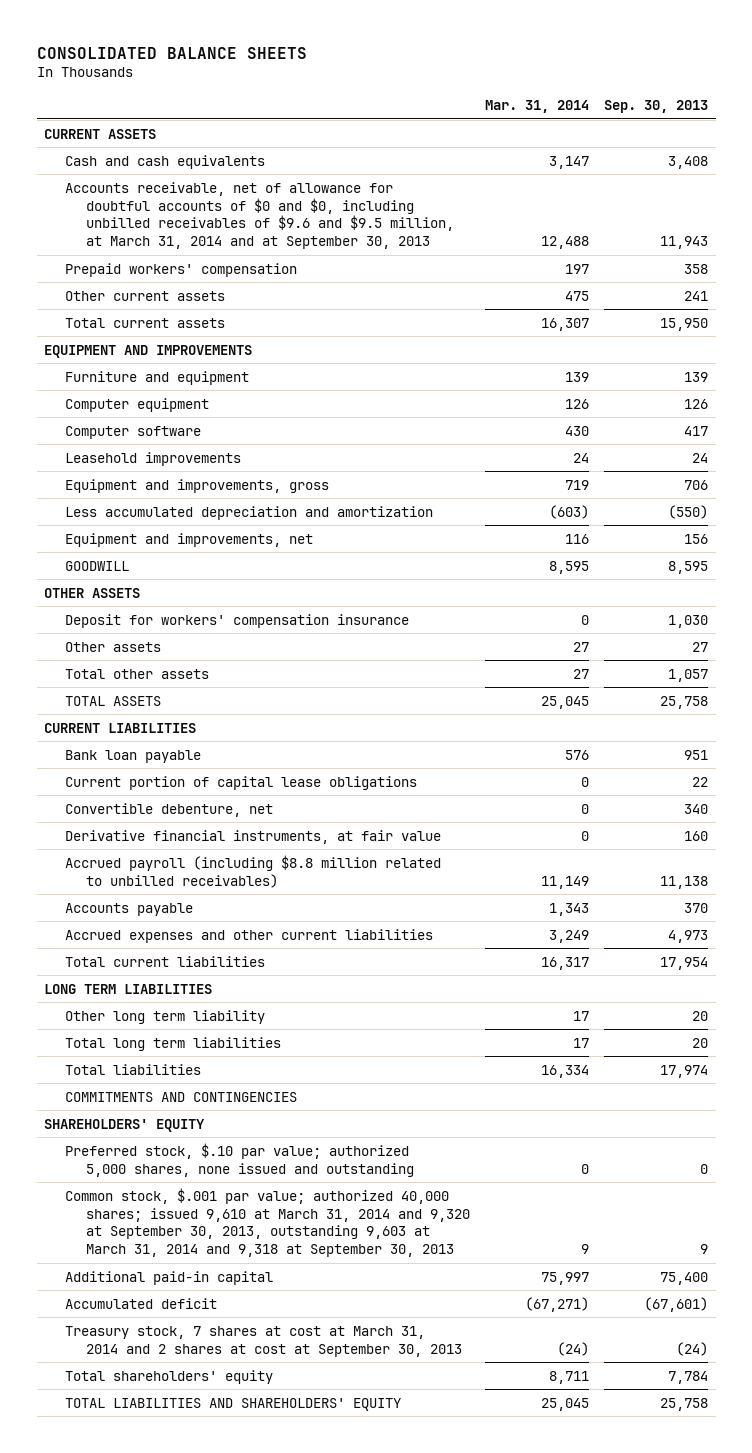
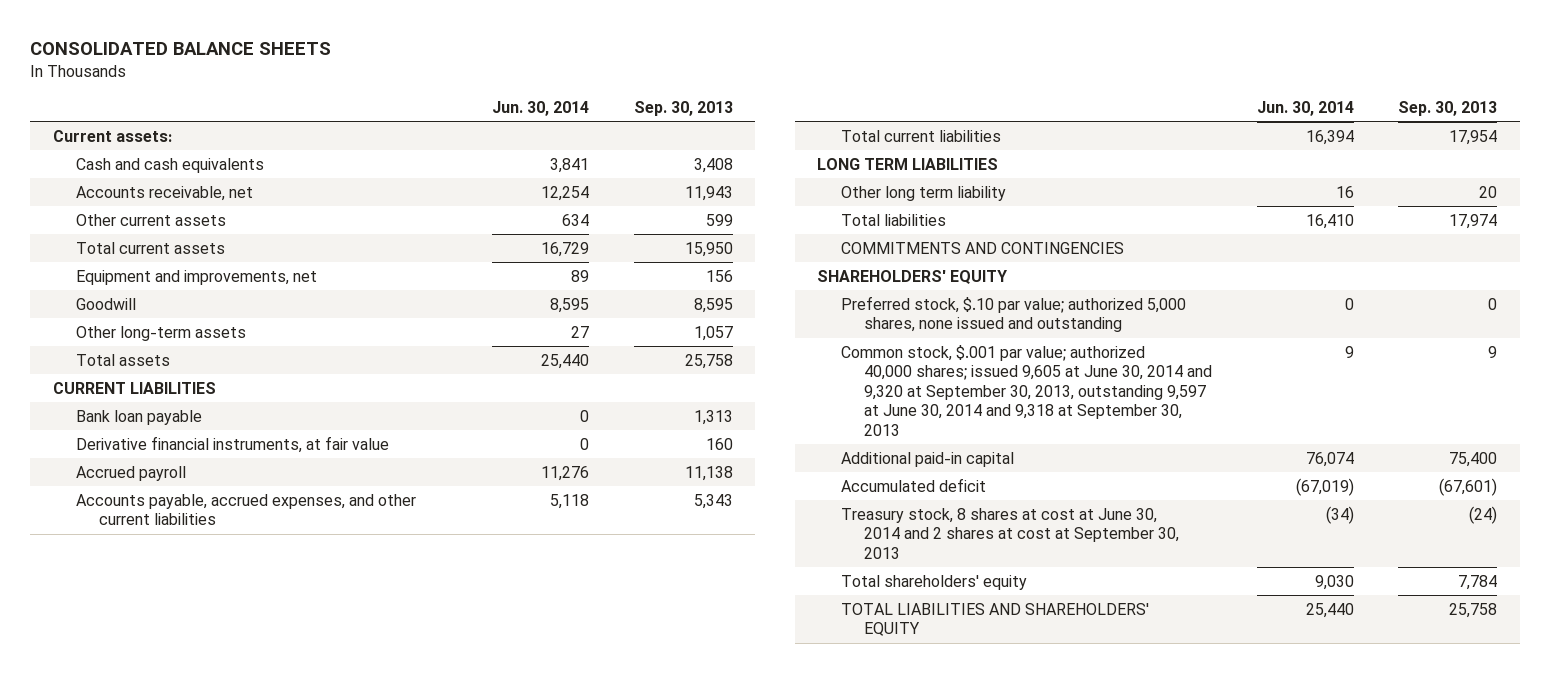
[485,99,590,113] Mar. 31, 2014 -> none
none -> [491,100,589,116] Jun. 30, 2014
[44,128,157,139] CURRENT ASSETS -> [52,129,172,142] Current assets:
[65,262,298,277] Prepaid workers' compensation -> none
[65,181,455,250] Accounts receivable, net of allowance for doubtful accounts of $0 and $0, including unbilled receivables of $9.6 and $9.5 million, at March 31, 2014 and at September 30, 2013 -> [75,185,253,201] Accounts receivable, net
[684,290,709,301] 241 -> [705,213,733,226] 599
[44,344,253,358] EQUIPMENT AND IMPROVEMENTS -> none
[65,370,250,385] Furniture and equipment -> none
[65,397,210,412] Computer equipment -> none
[65,425,202,439] Computer software -> none
[65,451,242,466] Leasehold improvements -> none
[65,478,330,493] Equipment and improvements, gross -> none
[65,505,434,520] Less accumulated depreciation and amortization -> none
[44,587,141,598] OTHER ASSETS -> none
[65,613,410,628] Deposit for workers' compensation insurance -> none
[65,641,162,652] Other assets -> none
[65,560,130,571] GOODWILL -> [75,297,136,310] Goodwill
[65,668,210,679] Total other assets -> [75,325,246,341] Other long-term assets
[65,695,162,706] TOTAL ASSETS -> [75,353,170,366] Total assets
[65,775,418,790] Current portion of capital lease obligations -> none
[65,802,274,817] Convertible debenture, net -> none
[684,749,709,760] 951 -> [693,409,733,425] 1,313
[65,902,194,916] Accounts payable -> none
[65,854,442,888] Accrued payroll (including $8.8 million related to unbilled receivables) -> [75,465,186,481] Accrued payroll
[65,928,434,943] Accrued expenses and other current liabilities -> [75,493,416,526] Accounts payable, accrued expenses, and other current liabilities
[668,929,709,943] 4,973 -> [693,493,733,509] 5,343
[65,1036,282,1051] Total long term liabilities -> none
[65,1187,471,1258] Common stock, $.001 par value; authorized 40,000 shares; issued 9,610 at March 31, 2014 and 9,320 at September 30, 2013, outstanding 9,603 at March 31, 2014 and 9,318 at September 30, 2013 -> [840,344,1212,436] Common stock, $.001 par value; authorized 40,000 shares; issued 9,605 at June 30, 2014 and 9,320 at September 30, 2013, outstanding 9,597 at June 30, 2014 and 9,318 at September 30, 2013
[65,1325,463,1357] Treasury stock, 7 shares at cost at March 31, 2014 and 2 shares at cost at September 30, 2013 -> [840,507,1179,559] Treasury stock, 8 shares at cost at June 30, 2014 and 2 shares at cost at September 30, 2013

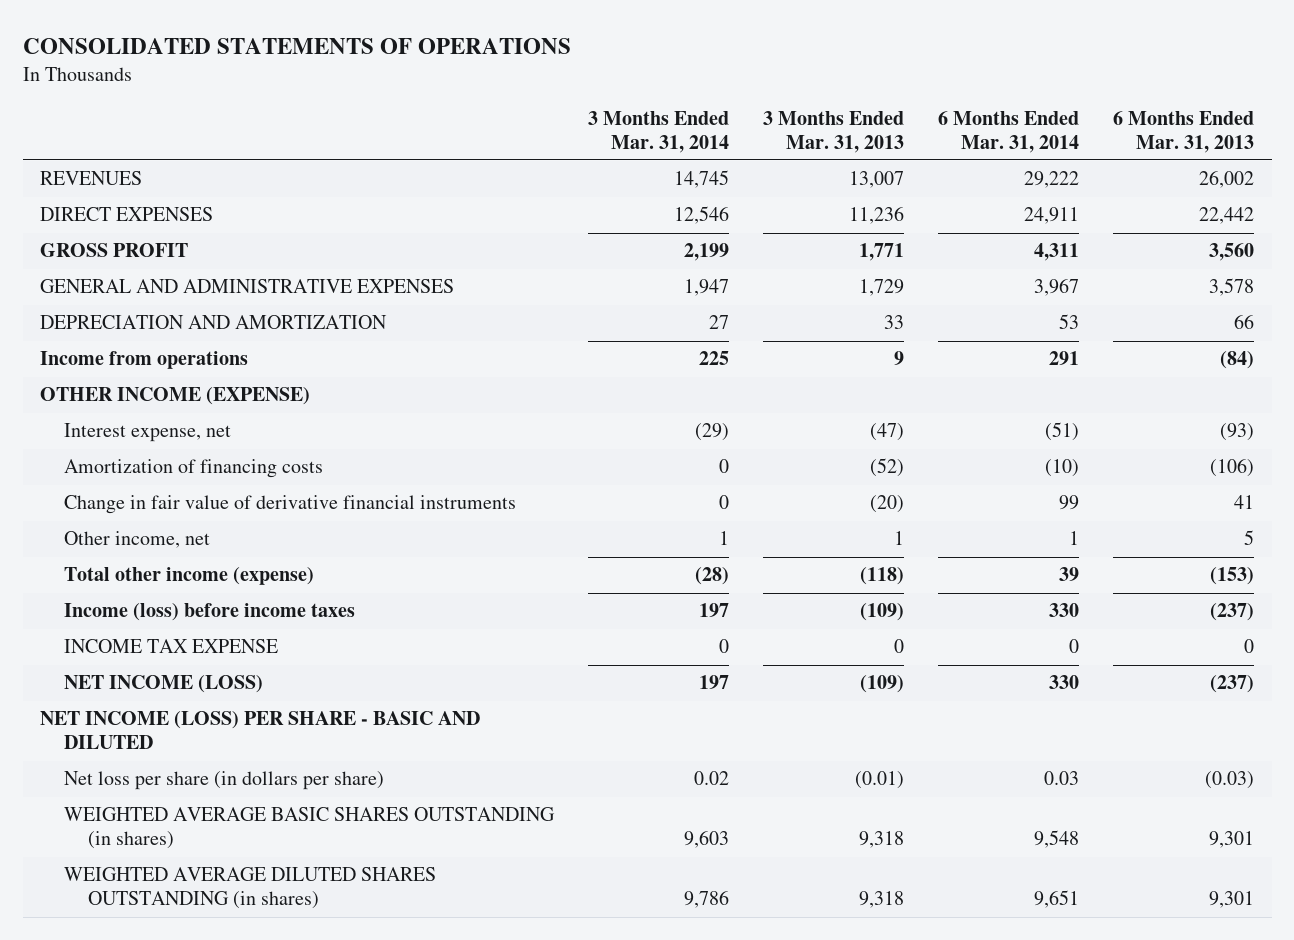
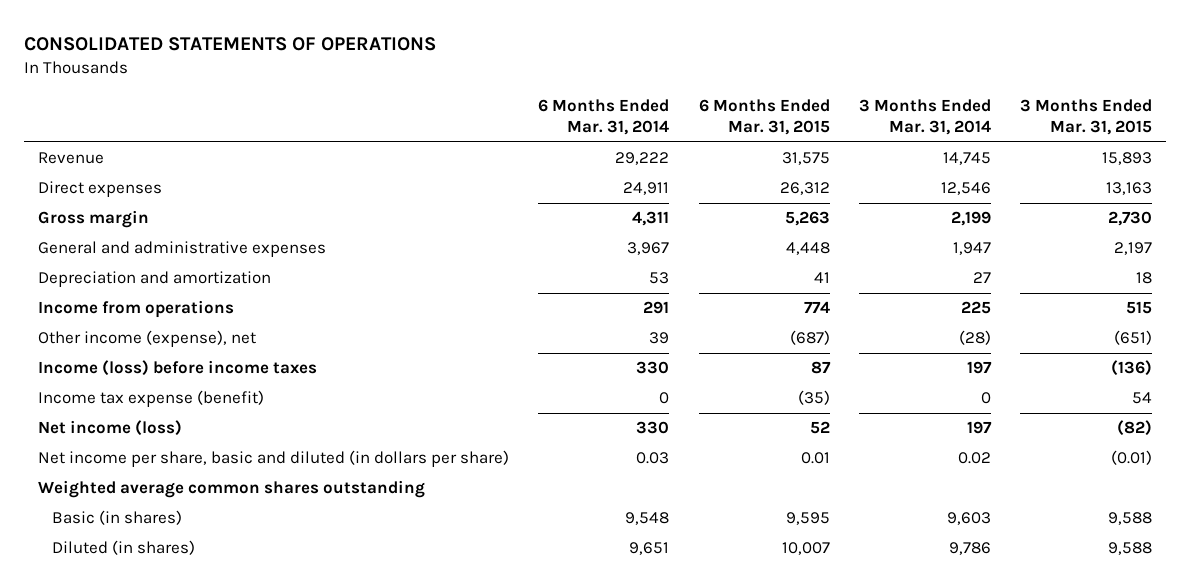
[763,110,905,153] 3 Months Ended Mar. 31, 2013 -> none
[1113,110,1255,153] 6 Months Ended Mar. 31, 2013 -> none
none -> [698,98,830,136] 6 Months Ended Mar. 31, 2015
none -> [1019,98,1152,136] 3 Months Ended Mar. 31, 2015
[39,171,142,186] REVENUES -> [38,152,105,165] Revenue
[39,207,213,222] DIRECT EXPENSES -> [38,181,163,198] Direct expenses
[39,243,188,258] GROSS PROFIT -> [38,210,150,229] Gross margin
[39,279,454,294] GENERAL AND ADMINISTRATIVE EXPENSES -> [38,241,327,258] General and administrative expenses
[39,315,387,330] DEPRECIATION AND AMORTIZATION -> [38,271,272,288] Depreciation and amortization
[39,387,310,406] OTHER INCOME (EXPENSE) -> none
[63,423,231,443] Interest expense, net -> none
[63,459,323,479] Amortization of financing costs -> none
[63,495,516,515] Change in fair value of derivative financial instruments -> none
[63,531,210,549] Other income, net -> none
[63,567,314,586] Total other income (expense) -> [38,330,257,348] Other income (expense), net
[39,711,480,750] NET INCOME (LOSS) PER SHARE - BASIC AND DILUTED -> none
[63,639,278,654] INCOME TAX EXPENSE -> [38,390,265,408] Income tax expense (benefit)
[63,675,263,694] NET INCOME (LOSS) -> [38,420,183,437] Net income (loss)
[63,771,384,791] Net loss per share (in dollars per share) -> [38,450,510,468] Net income per share, basic and diluted (in dollars per share)
none -> [38,480,426,499] Weighted average common shares outstanding
[63,807,555,850] WEIGHTED AVERAGE BASIC SHARES OUTSTANDING (in shares) -> [51,510,182,526] Basic (in shares)
[63,867,436,910] WEIGHTED AVERAGE DILUTED SHARES OUTSTANDING (in shares) -> [51,540,195,556] Diluted (in shares)

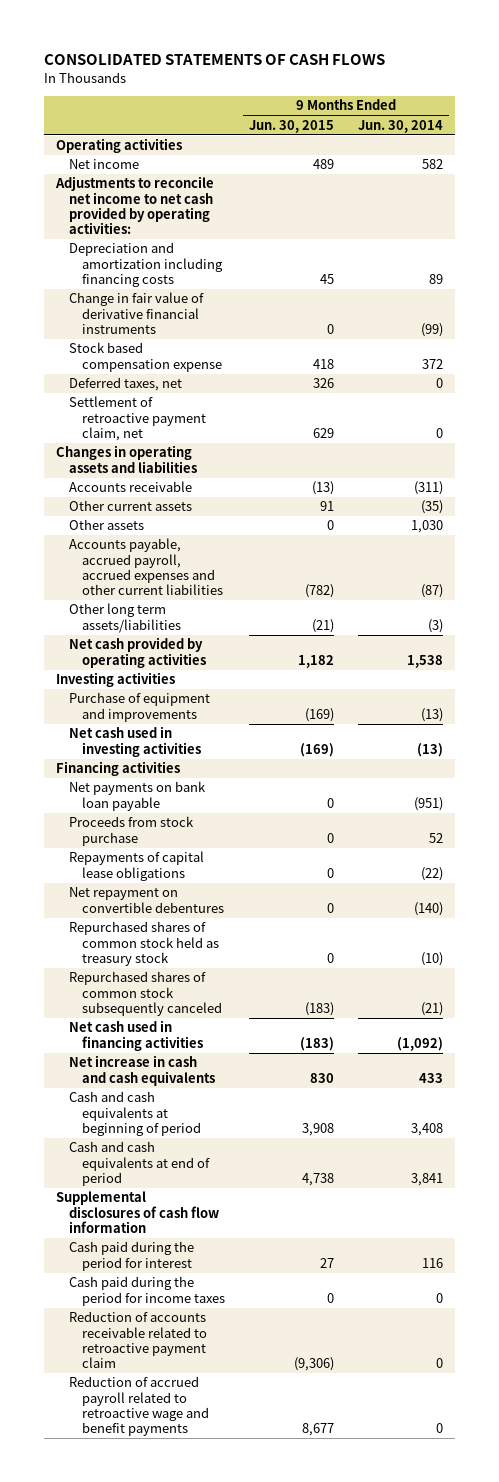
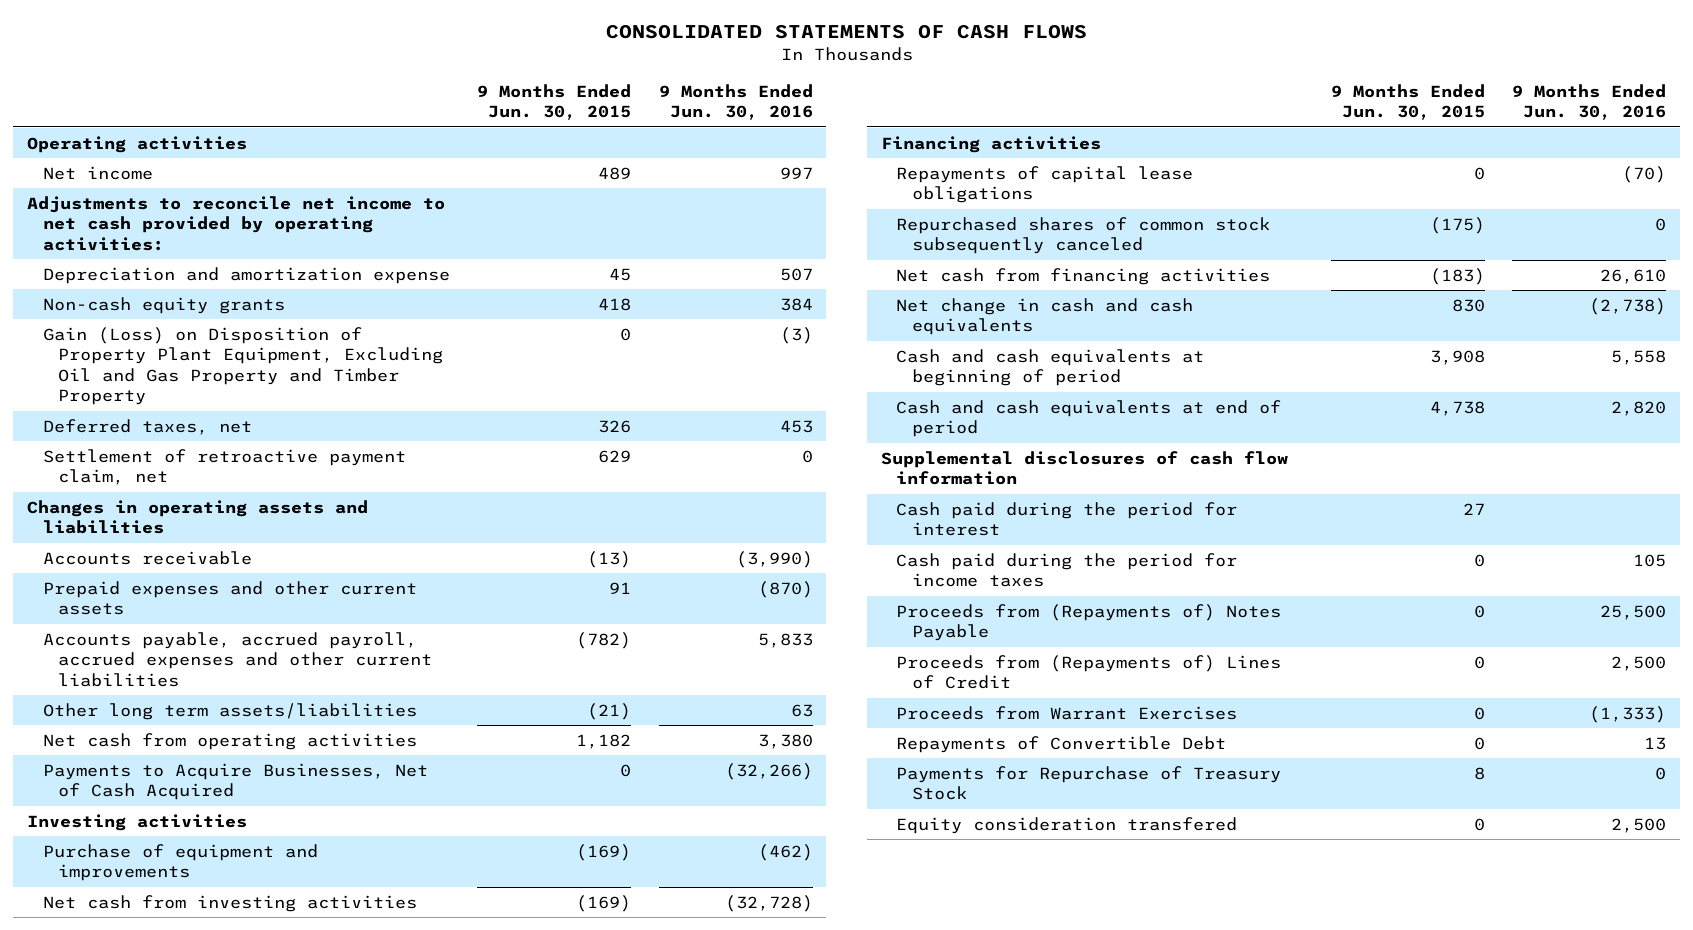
[357,119,443,133] Jun. 30, 2014 -> none
none -> [658,83,813,121] 9 Months Ended Jun. 30, 2016
[69,292,205,334] Change in fair value of derivative financial instruments -> none
[69,242,224,287] Depreciation and amortization including financing costs -> [42,266,450,284] Depreciation and amortization expense
[69,342,223,372] Stock based compensation expense -> [42,296,285,314] Non-cash equity grants
none -> [42,326,444,406] Gain (Loss) on Disposition of Property Plant Equipment, Excluding Oil and Gas Property and Timber Property
[69,519,145,531] Other assets -> none
[69,500,193,512] Other current assets -> [42,580,417,616] Prepaid expenses and other current assets
[69,637,207,668] Net cash provided by operating activities -> [42,732,417,750] Net cash from operating activities
none -> [42,762,428,801] Payments to Acquire Businesses, Net of Cash Acquired
[69,726,202,757] Net cash used in investing activities -> [42,894,417,912] Net cash from investing activities
[69,781,207,811] Net payments on bank loan payable -> none
[69,816,195,846] Proceeds from stock purchase -> none
[69,887,225,913] Net repayment on convertible debentures -> none
[69,921,220,966] Repurchased shares of common stock held as treasury stock -> none
[305,1001,335,1016] (183) -> [1429,216,1485,234] (175)
[69,1020,204,1051] Net cash used in financing activities -> [896,267,1271,285] Net cash from financing activities
[69,1055,216,1086] Net increase in cash and cash equivalents -> [896,297,1194,336] Net change in cash and cash equivalents
[69,1311,208,1369] Reduction of accounts receivable related to retroactive payment claim -> none
[69,1376,210,1437] Reduction of accrued payroll related to retroactive wage and benefit payments -> none
none -> [896,603,1282,642] Proceeds from (Repayments of) Notes Payable
none -> [896,654,1282,690] Proceeds from (Repayments of) Lines of Credit
none -> [896,705,1238,720] Proceeds from Warrant Exercises
none -> [896,735,1227,753] Repayments of Convertible Debt
none -> [896,765,1282,801] Payments for Repurchase of Treasury Stock
none -> [896,816,1238,834] Equity consideration transfered

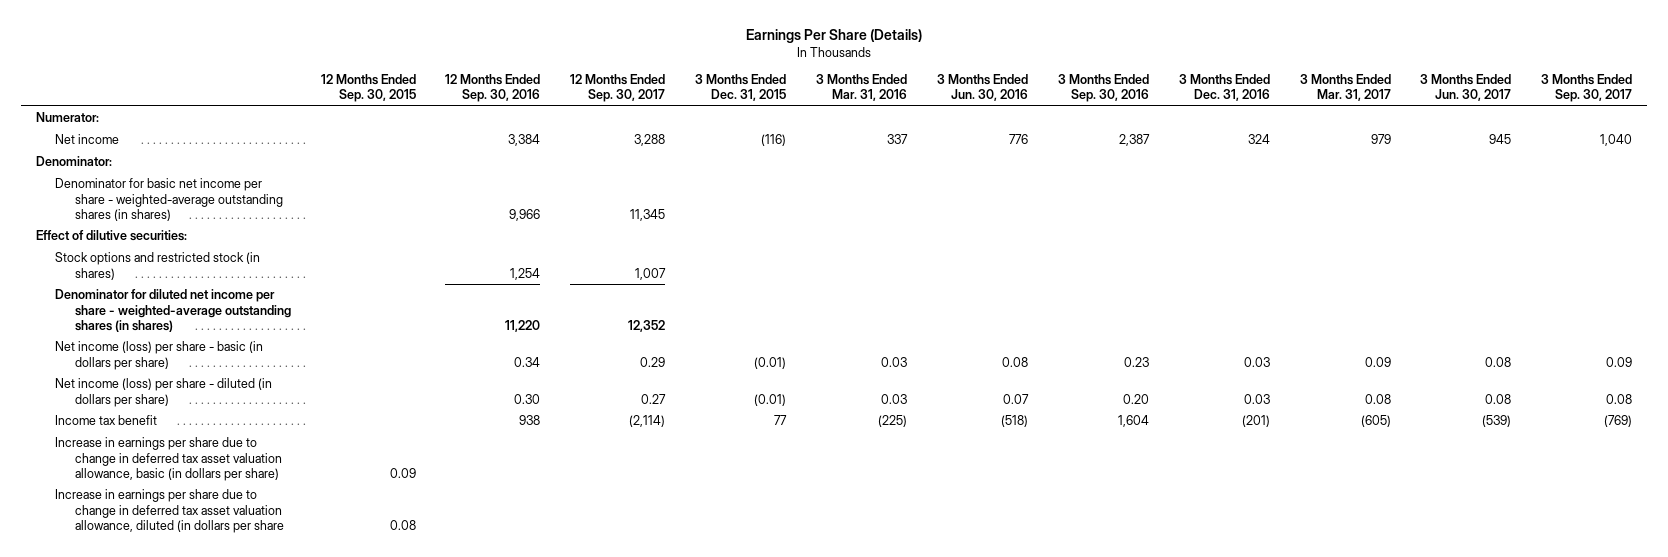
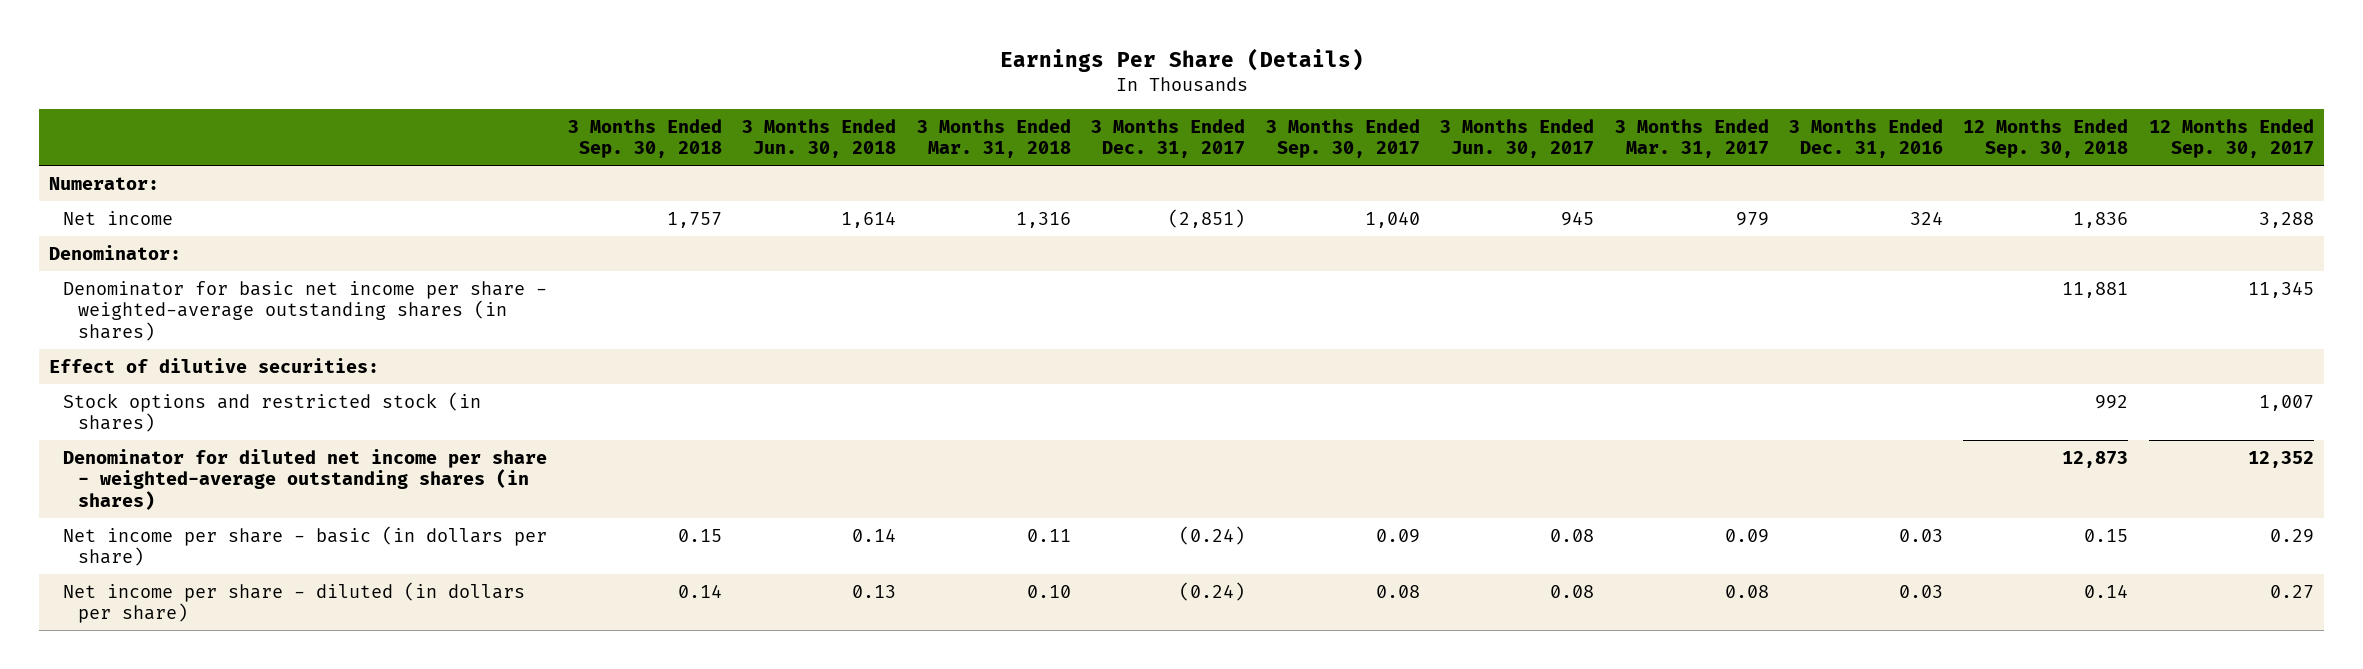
[320,74,416,103] 12 Months Ended Sep. 30, 2015 -> none
[445,74,541,103] 12 Months Ended Sep. 30, 2016 -> none
[695,74,787,102] 3 Months Ended Dec. 31, 2015 -> none
[816,74,908,102] 3 Months Ended Mar. 31, 2016 -> none
[936,74,1028,102] 3 Months Ended Jun. 30, 2016 -> none
[1057,74,1149,103] 3 Months Ended Sep. 30, 2016 -> none
none -> [567,118,722,159] 3 Months Ended Sep. 30, 2018
none -> [742,118,897,159] 3 Months Ended Jun. 30, 2018
none -> [916,118,1071,159] 3 Months Ended Mar. 31, 2018
none -> [1091,118,1246,159] 3 Months Ended Dec. 31, 2017
none -> [1963,118,2129,159] 12 Months Ended Sep. 30, 2018
[55,415,158,426] Income tax benefit -> none
[55,437,282,481] Increase in earnings per share due to change in deferred tax asset valuation allowance, basic (in dollars per share) -> none
[55,489,284,533] Increase in earnings per share due to change in deferred tax asset valuation allowance, diluted (in dollars per share -> none
[55,341,264,370] Net income (loss) per share - basic (in dollars per share) -> [63,525,548,567] Net income per share - basic (in dollars per share)
[55,378,273,407] Net income (loss) per share - diluted (in dollars per share) -> [63,581,526,624] Net income per share - diluted (in dollars per share)

